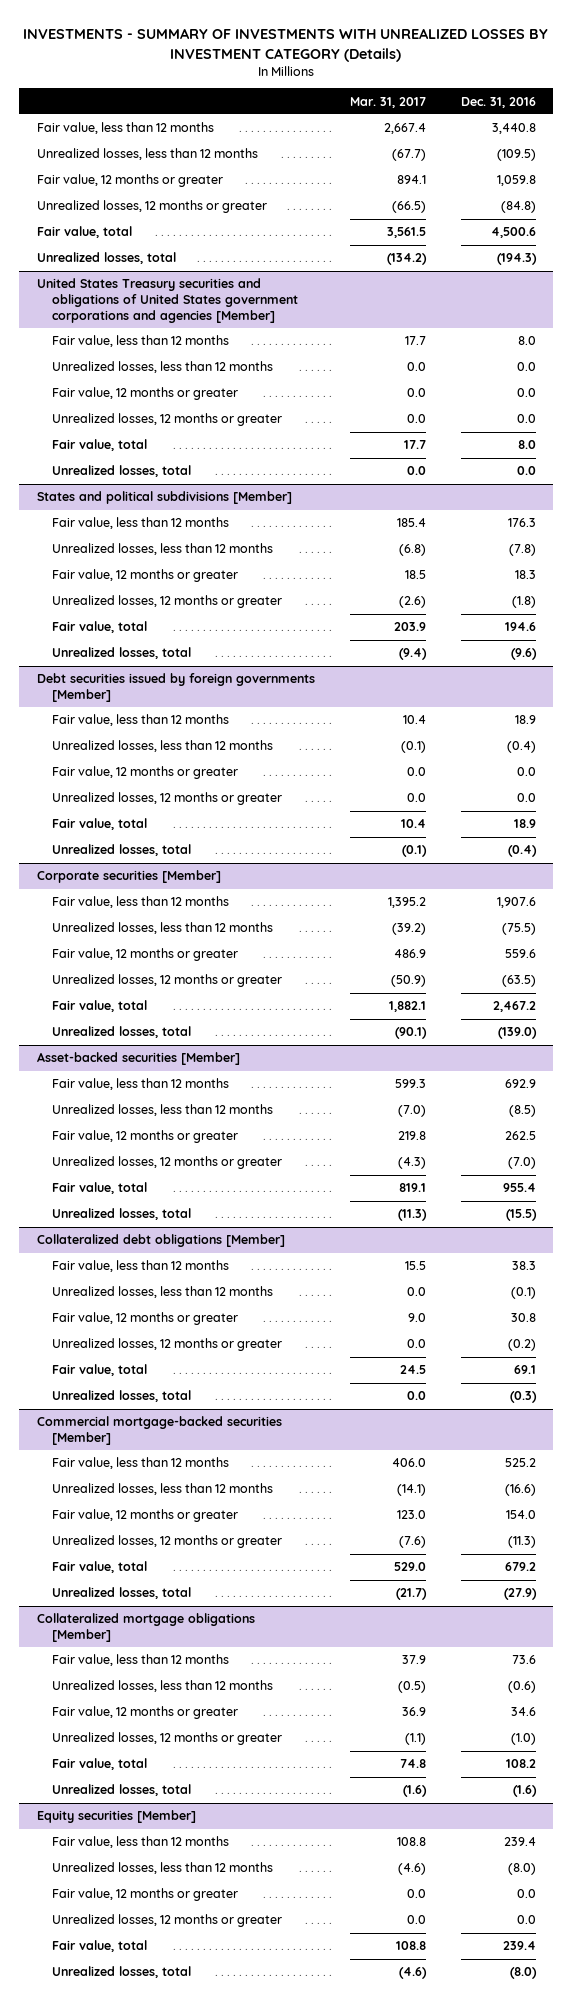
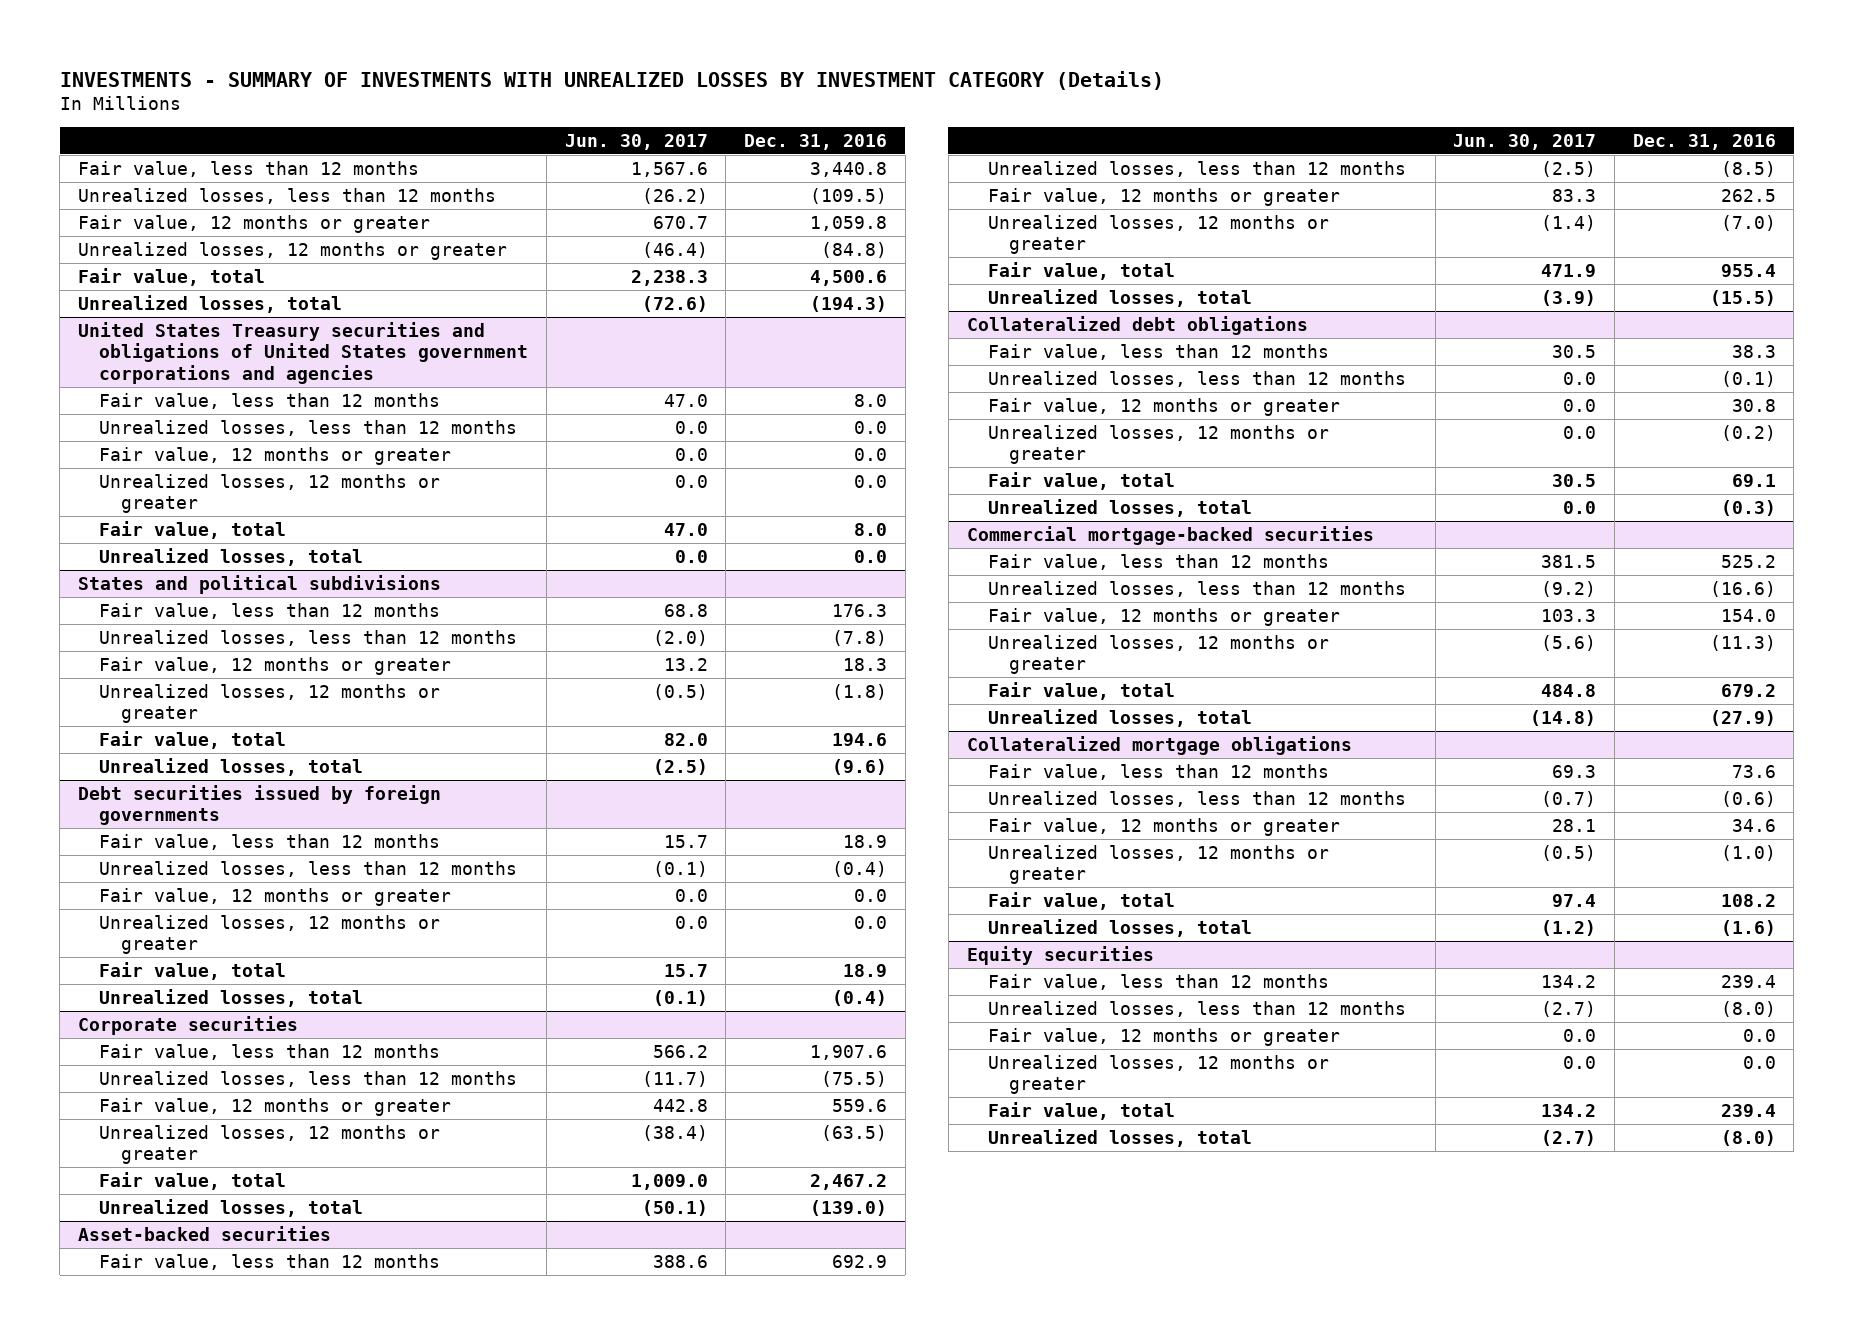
[349,96,426,108] Mar. 31, 2017 -> none
none -> [564,133,708,150] Jun. 30, 2017
[36,278,299,323] United States Treasury securities and obligations of United States government corporations and agencies [Member] -> [77,321,529,385] United States Treasury securities and obligations of United States government corporations and agencies
[36,491,292,505] States and political subdivisions [Member] -> [77,574,441,594] States and political subdivisions
[36,673,315,703] Debt securities issued by foreign governments [Member] -> [77,784,441,826] Debt securities issued by foreign governments
[36,870,221,884] Corporate securities [Member] -> [77,1015,298,1035] Corporate securities
[36,1052,240,1066] Asset-backed securities [Member] -> [77,1225,331,1241] Asset-backed securities
[36,1234,285,1248] Collateralized debt obligations [Member] -> [966,315,1308,335] Collateralized debt obligations
[36,1416,282,1446] Commercial mortgage-backed securities [Member] -> [966,525,1374,545] Commercial mortgage-backed securities
[36,1613,255,1643] Collateralized mortgage obligations [Member] -> [966,735,1352,755] Collateralized mortgage obligations
[36,1810,196,1824] Equity securities [Member] -> [966,945,1154,965] Equity securities

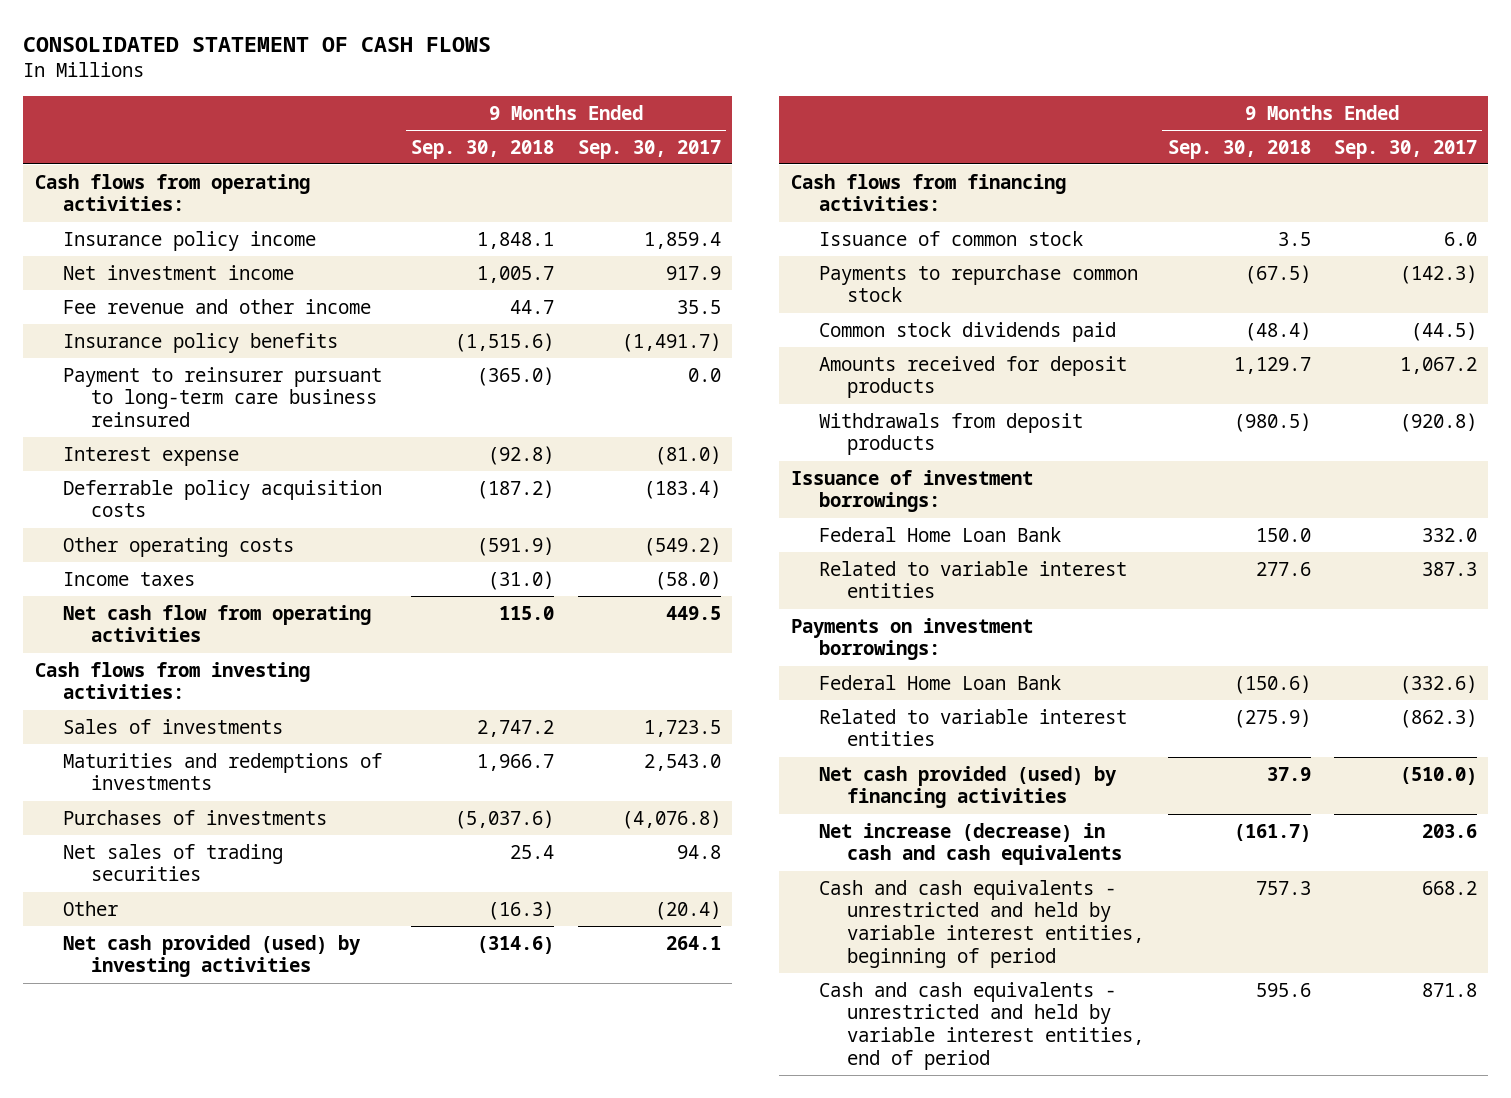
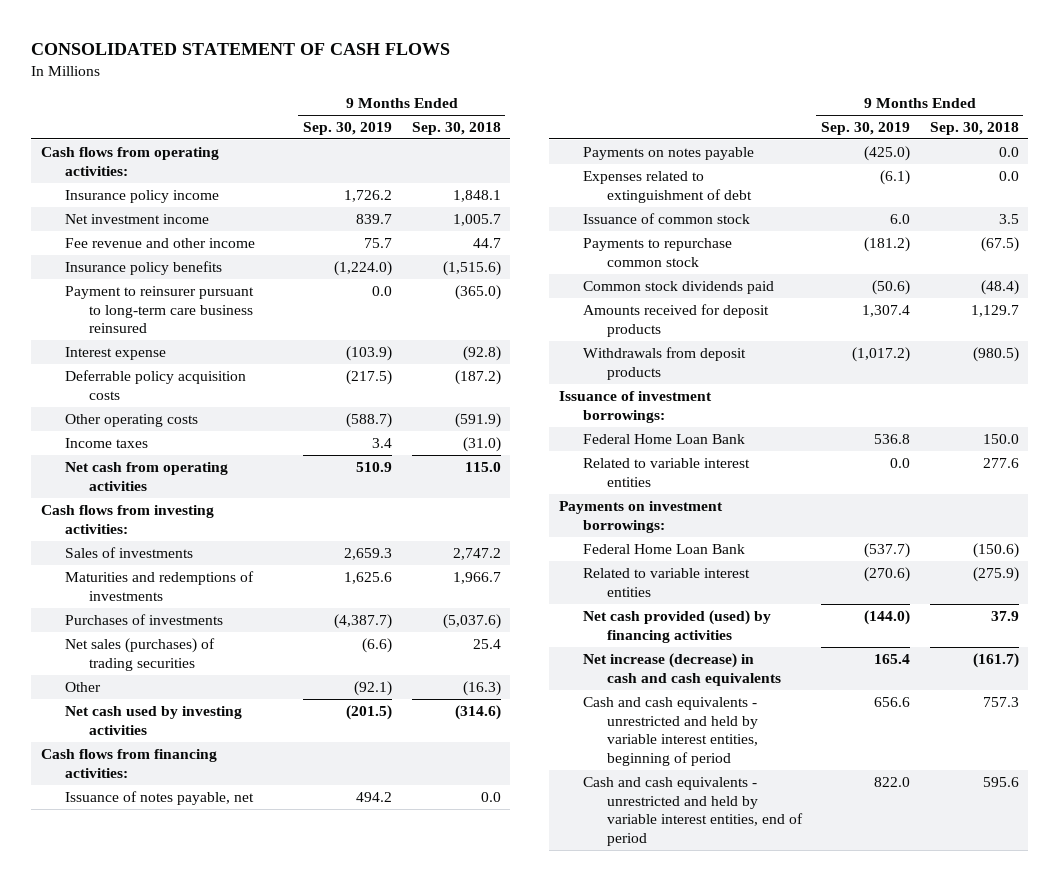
[577,139,721,159] Sep. 30, 2017 -> none
none -> [303,122,393,136] Sep. 30, 2019
[62,604,371,643] Net cash flow from operating activities -> [64,461,228,491] Net cash from operating activities
[62,843,283,882] Net sales of trading securities -> [64,637,215,671] Net sales (purchases) of trading securities
[62,934,361,978] Net cash provided (used) by investing activities -> [64,705,242,735] Net cash used by investing activities
none -> [64,790,254,805] Issuance of notes payable, net
none -> [582,146,754,160] Payments on notes payable
none -> [582,170,752,203] Expenses related to extinguishment of debt

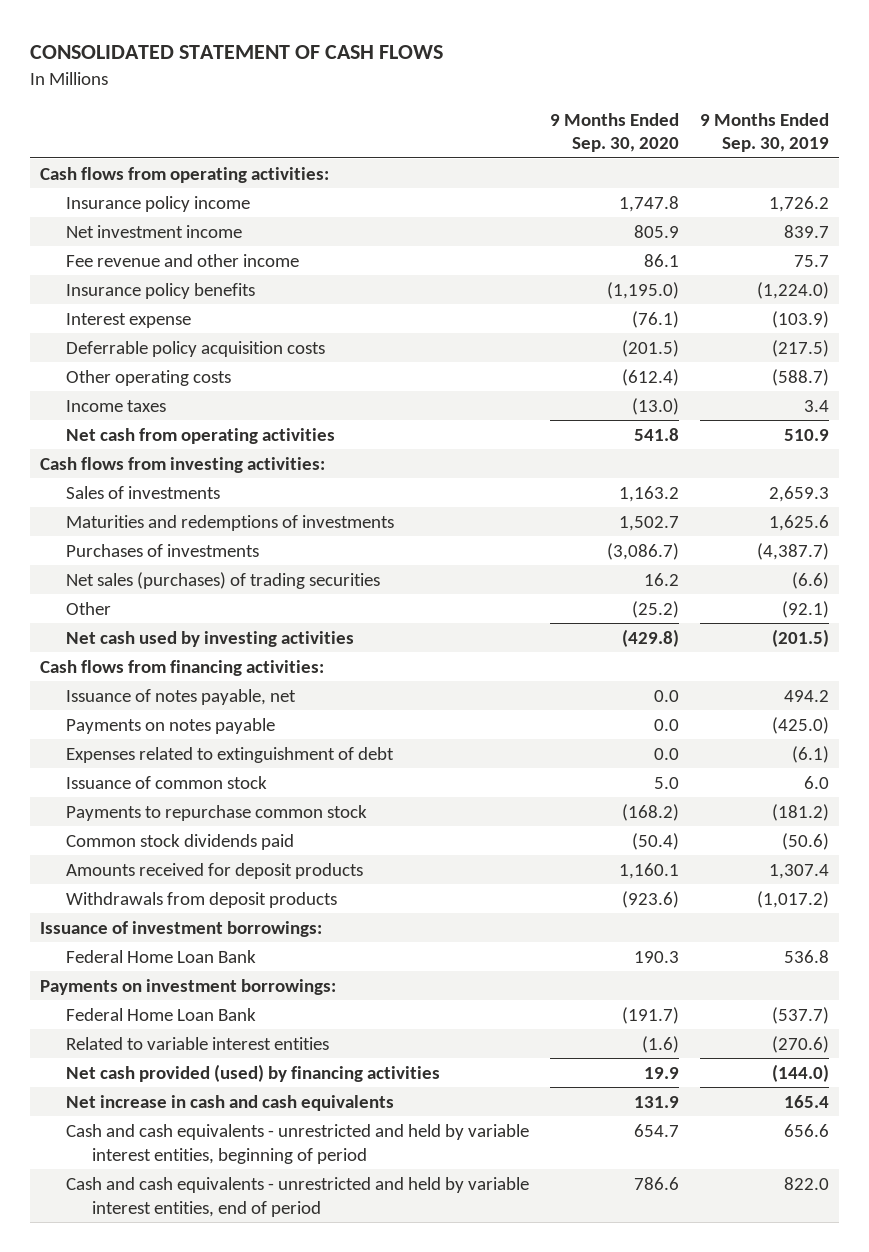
[411,122,501,136] Sep. 30, 2018 -> none
none -> [549,112,679,153] 9 Months Ended Sep. 30, 2020
[64,285,254,334] Payment to reinsurer pursuant to long-term care business reinsured -> none
[582,457,750,487] Related to variable interest entities -> none
[582,652,781,686] Net increase (decrease) in cash and cash equivalents -> [66,1094,395,1111] Net increase in cash and cash equivalents

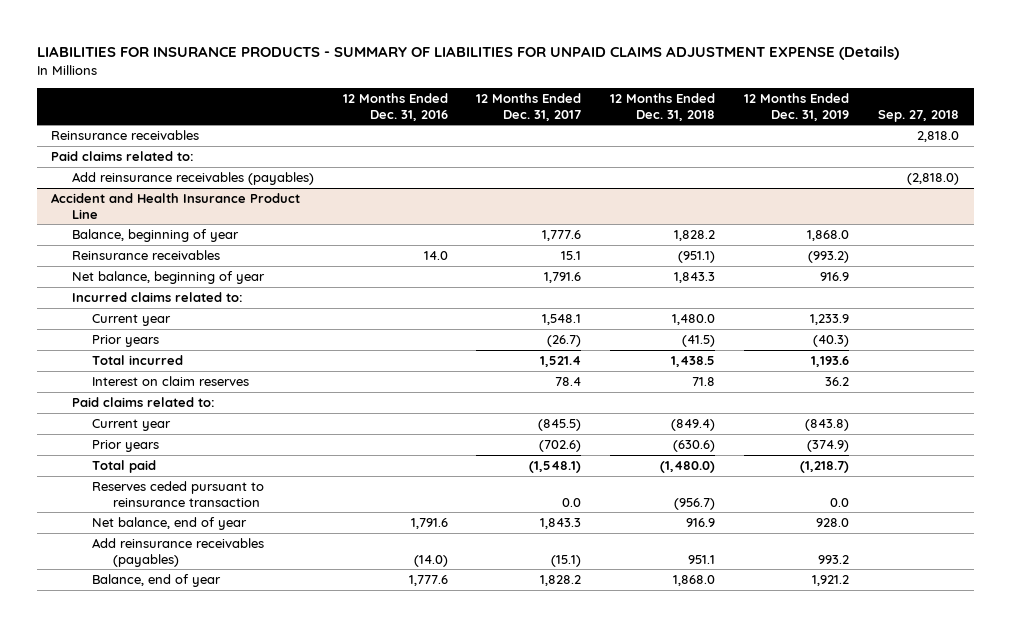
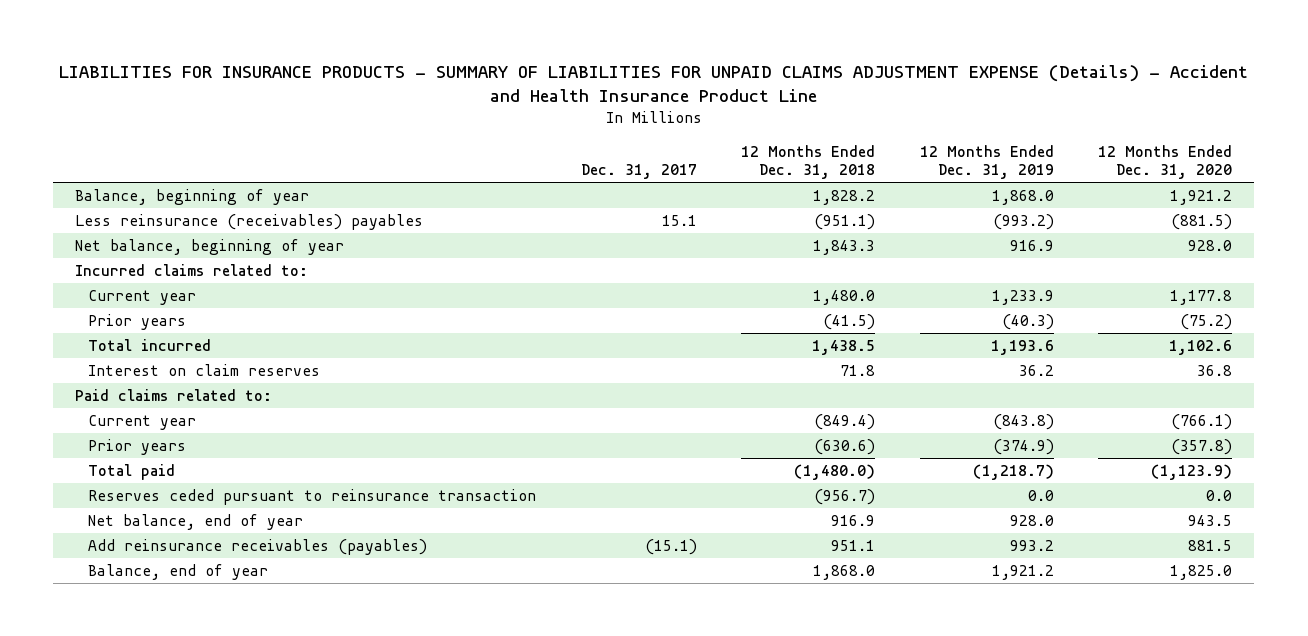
[36,46,899,61] LIABILITIES FOR INSURANCE PRODUCTS - SUMMARY OF LIABILITIES FOR UNPAID CLAIMS ADJUSTMENT EXPENSE (Details) -> [58,64,1248,102] LIABILITIES FOR INSURANCE PRODUCTS - SUMMARY OF LIABILITIES FOR UNPAID CLAIMS ADJUSTMENT EXPENSE (Details) - Accident and Health Insurance Product Line
[342,93,448,121] 12 Months Ended Dec. 31, 2016 -> none
[476,93,582,121] 12 Months Ended Dec. 31, 2017 -> none
[878,109,960,122] Sep. 27, 2018 -> none
none -> [580,164,697,180] Dec. 31, 2017
none -> [1098,144,1233,180] 12 Months Ended Dec. 31, 2020
[51,130,200,141] Reinsurance receivables -> none
[51,151,195,162] Paid claims related to: -> none
[71,172,314,186] Add reinsurance receivables (payables) -> none
[51,193,301,219] Accident and Health Insurance Product Line -> none
[71,250,220,261] Reinsurance receivables -> [75,213,424,230] Less reinsurance (receivables) payables

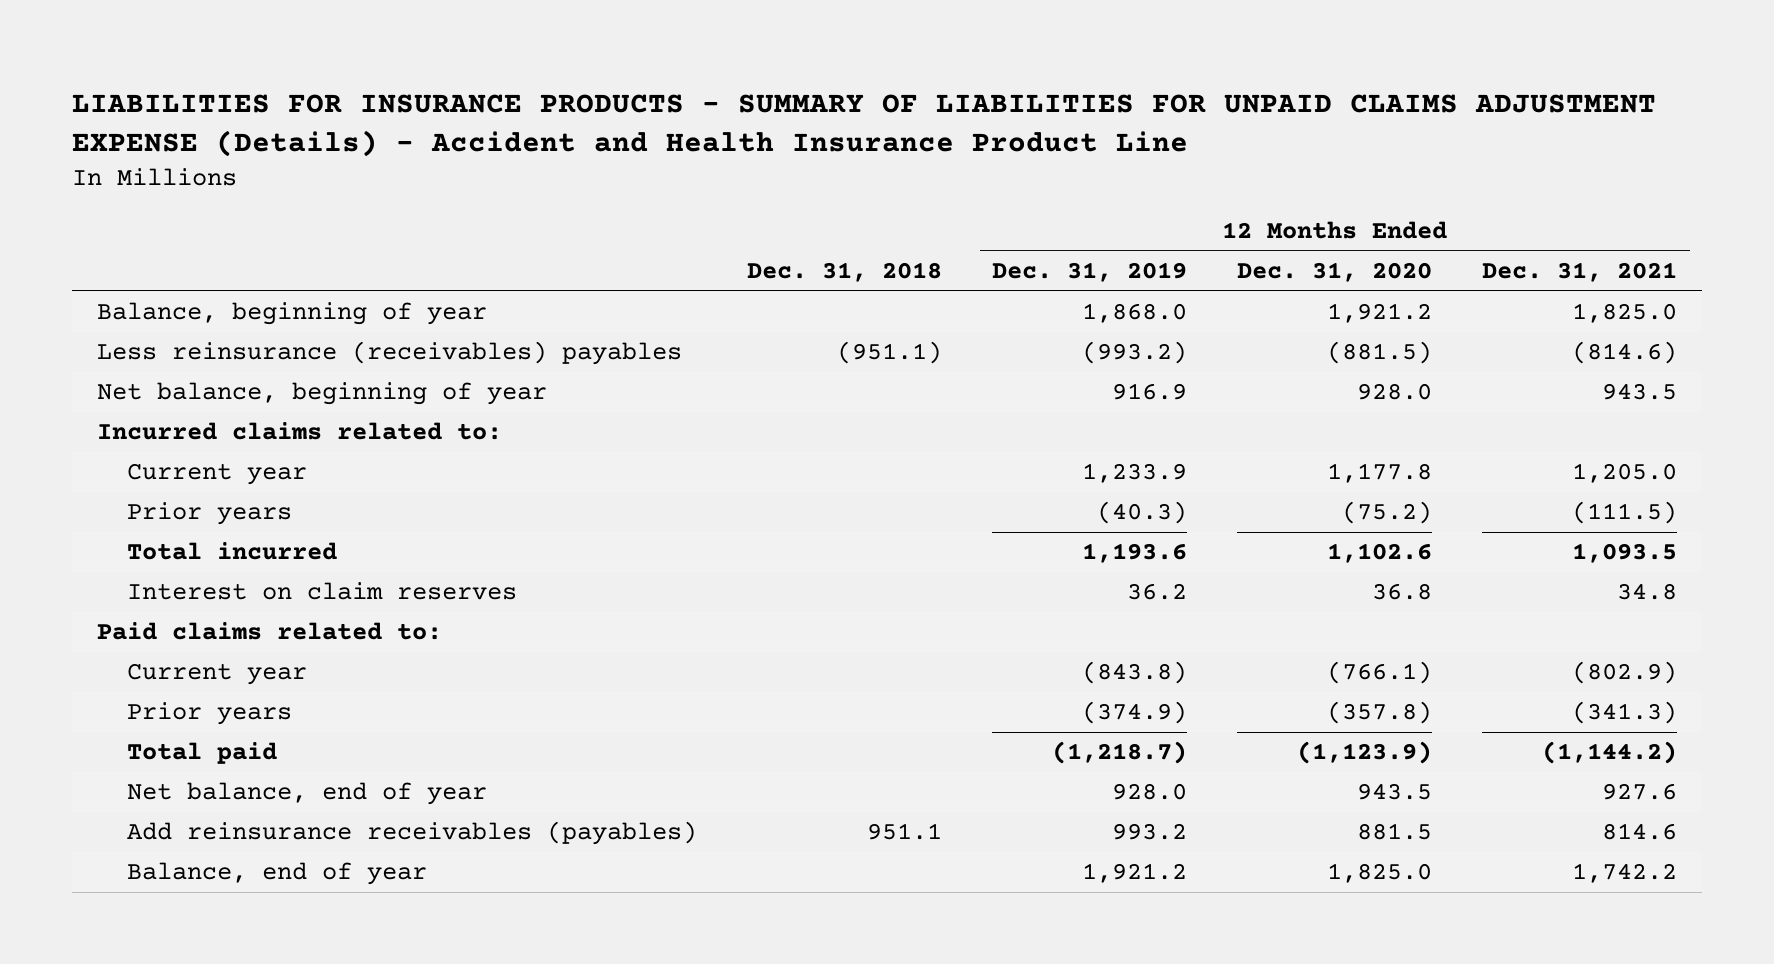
[580,164,697,180] Dec. 31, 2017 -> none
[741,144,876,180] 12 Months Ended Dec. 31, 2018 -> none
none -> [747,262,943,283] Dec. 31, 2018
none -> [1482,262,1678,283] Dec. 31, 2021
[88,488,537,505] Reserves ceded pursuant to reinsurance transaction -> none

